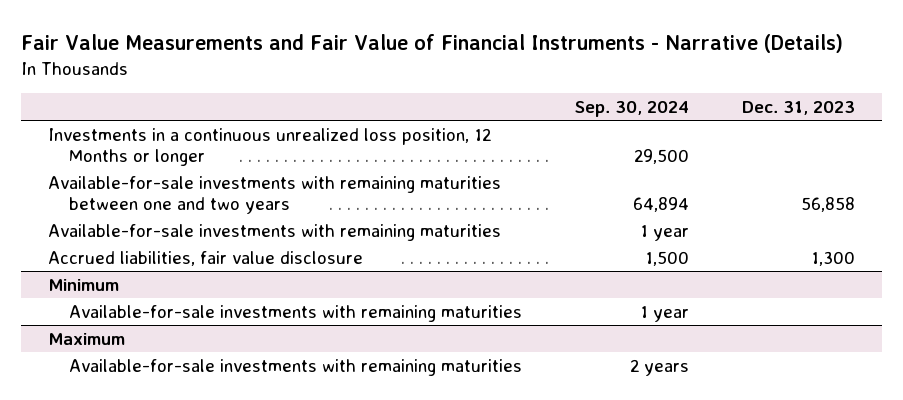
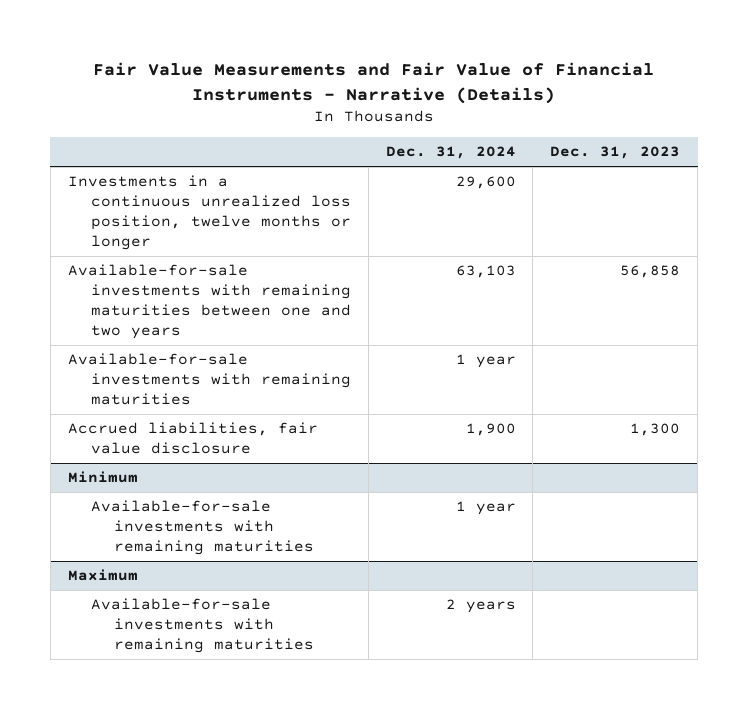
[575,101,690,118] Sep. 30, 2024 -> none
none -> [385,146,516,160] Dec. 31, 2024
[48,127,492,167] Investments in a continuous unrealized loss position, 12 Months or longer -> [67,175,351,251] Investments in a continuous unrealized loss position, twelve months or longer

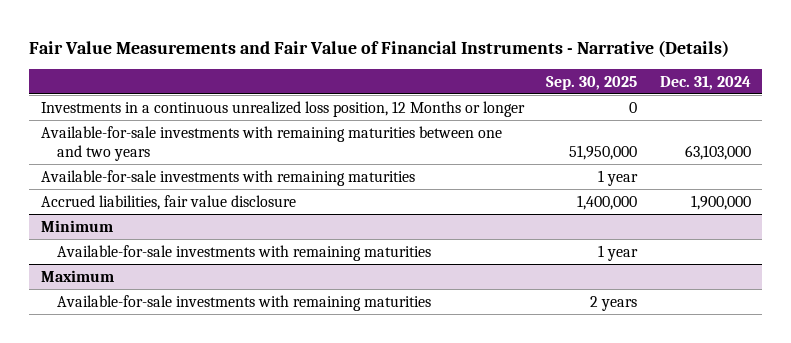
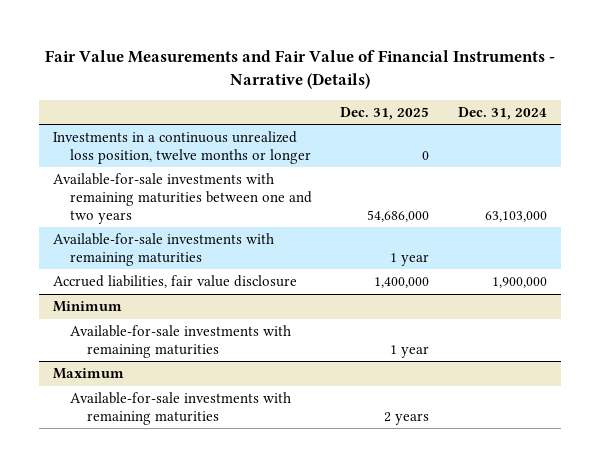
[546,75,638,90] Sep. 30, 2025 -> none
none -> [340,106,430,120] Dec. 31, 2025
[40,100,525,117] Investments in a continuous unrealized loss position, 12 Months or longer -> [53,131,312,164] Investments in a continuous unrealized loss position, twelve months or longer

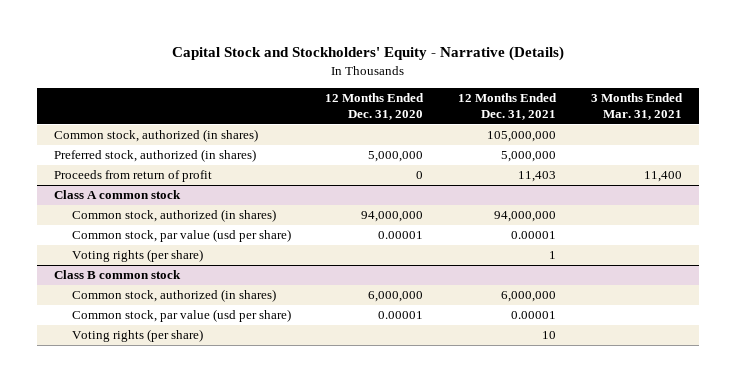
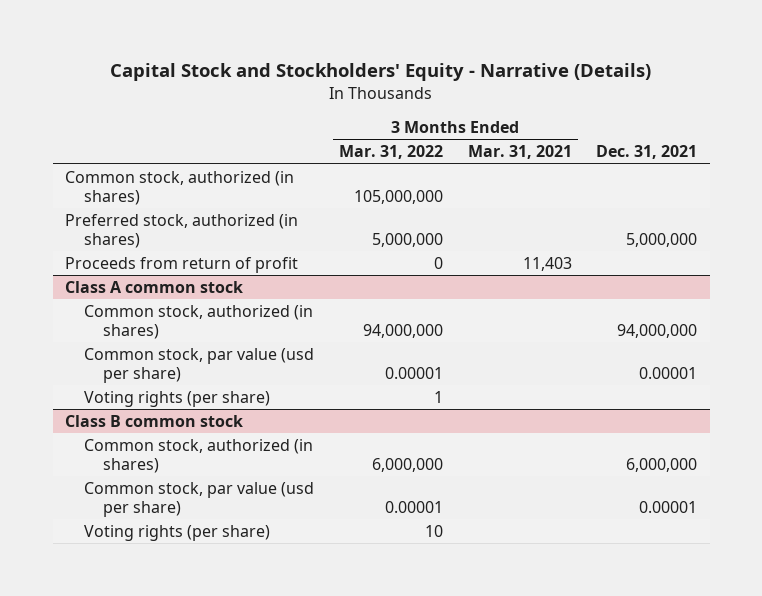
[325,93,425,121] 12 Months Ended Dec. 31, 2020 -> none
[458,93,558,121] 12 Months Ended Dec. 31, 2021 -> none
none -> [338,145,443,160] Mar. 31, 2022
none -> [596,145,698,160] Dec. 31, 2021
[643,171,682,183] 11,400 -> [522,256,572,271] 11,403

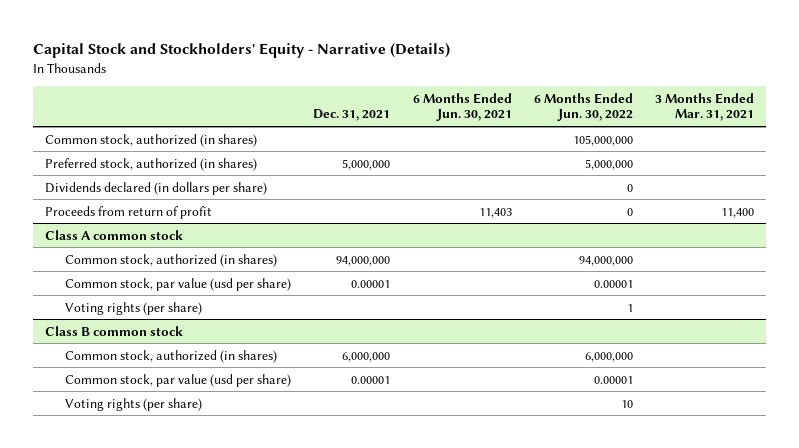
[338,145,443,160] Mar. 31, 2022 -> none
none -> [412,92,512,122] 6 Months Ended Jun. 30, 2021
none -> [533,92,633,122] 6 Months Ended Jun. 30, 2022
none -> [44,181,267,195] Dividends declared (in dollars per share)
[522,256,572,271] 11,403 -> [721,207,755,218] 11,400

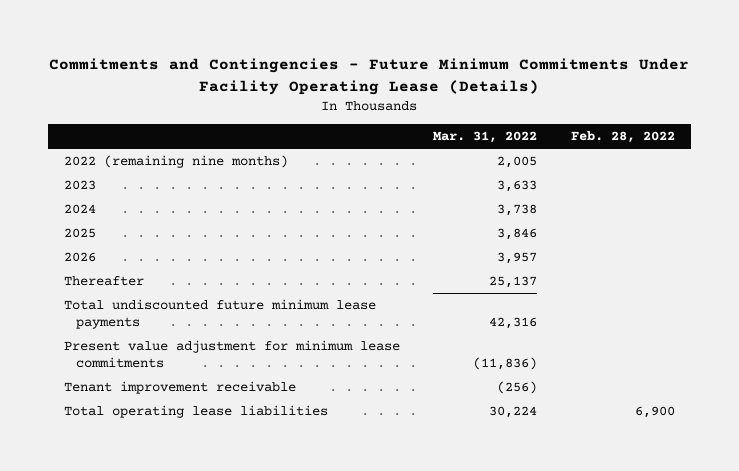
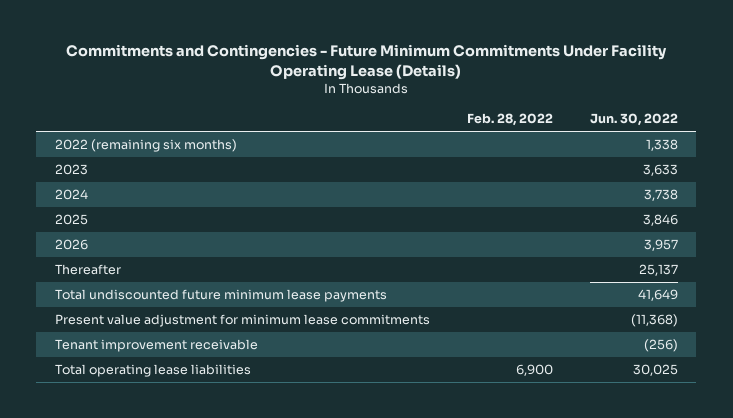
[433,131,538,144] Mar. 31, 2022 -> none
none -> [589,113,678,127] Jun. 30, 2022
[64,155,289,169] 2022 (remaining nine months) -> [54,139,237,153] 2022 (remaining six months)

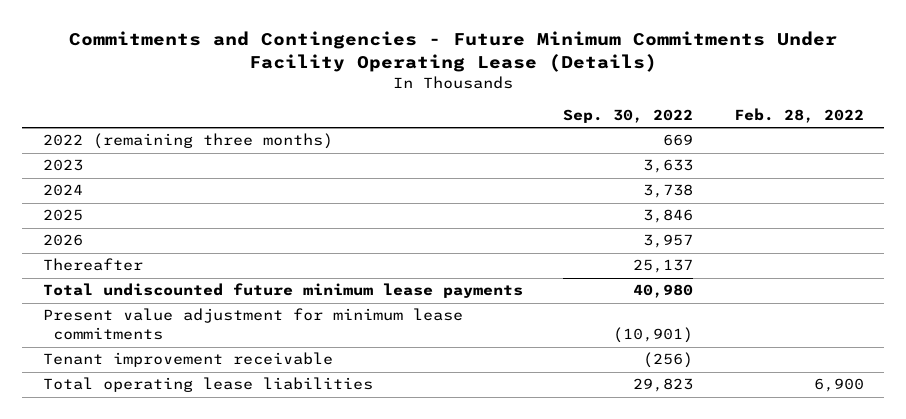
[589,113,678,127] Jun. 30, 2022 -> none
none -> [563,108,694,123] Sep. 30, 2022
[54,139,237,153] 2022 (remaining six months) -> [42,133,333,150] 2022 (remaining three months)

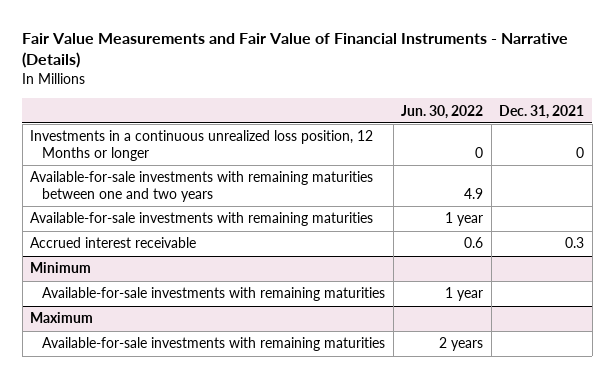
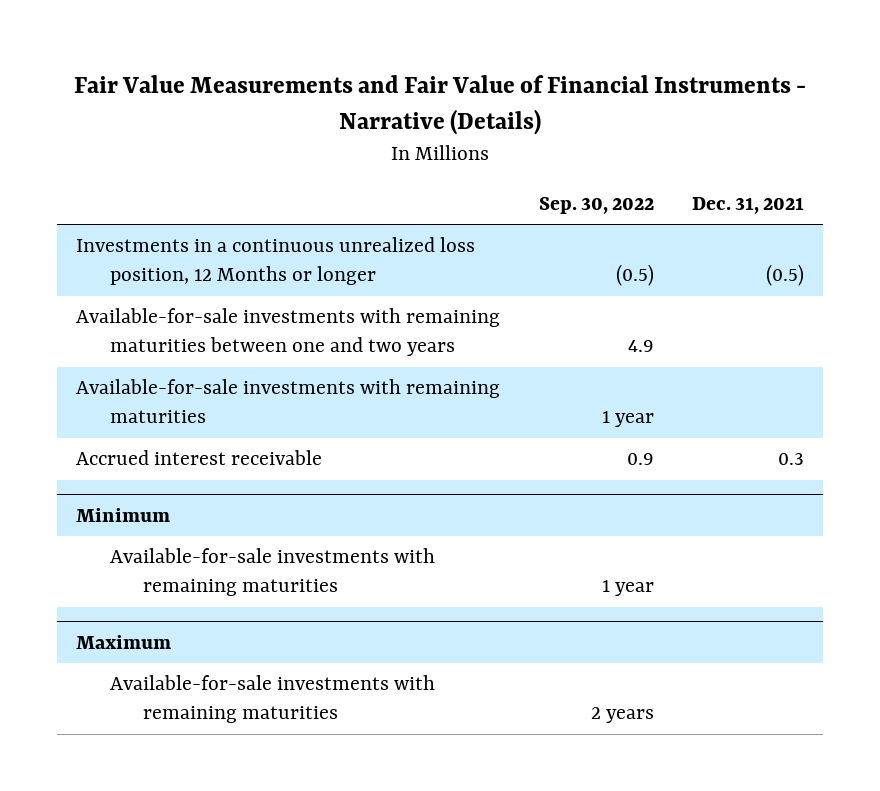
[401,104,484,119] Jun. 30, 2022 -> none
none -> [538,196,654,214] Sep. 30, 2022
[576,146,585,158] 0 -> [766,264,805,287] (0.5)

